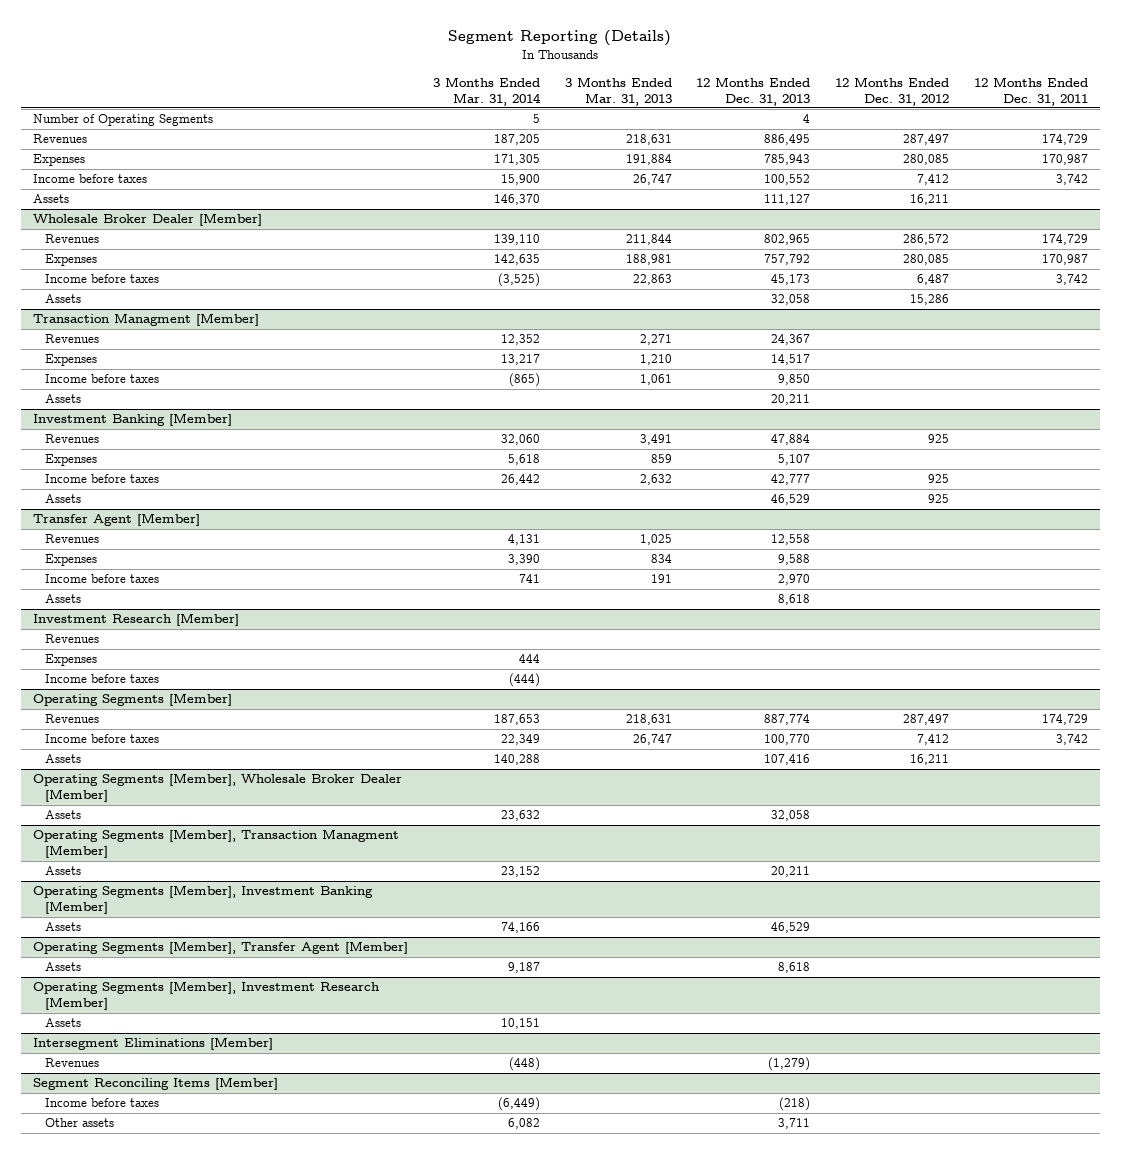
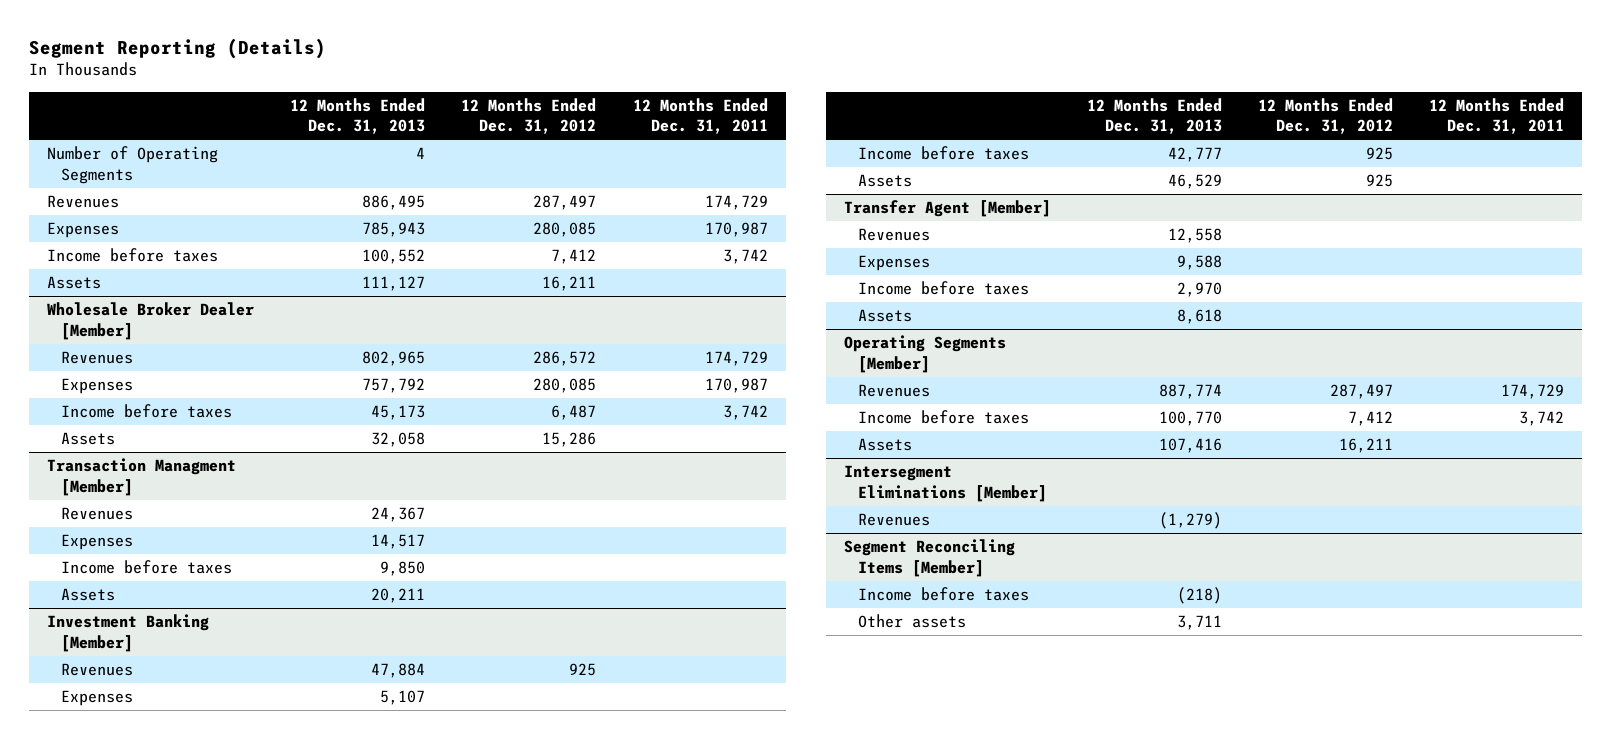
[432,76,541,106] 3 Months Ended Mar. 31, 2014 -> none
[564,76,672,106] 3 Months Ended Mar. 31, 2013 -> none
[33,613,240,627] Investment Research [Member] -> none
[44,634,99,644] Revenues -> none
[44,654,97,667] Expenses -> none
[44,674,159,684] Income before taxes -> none
[33,773,403,803] Operating Segments [Member], Wholesale Broker Dealer [Member] -> none
[44,810,81,820] Assets -> none
[33,829,400,859] Operating Segments [Member], Transaction Managment [Member] -> none
[44,866,81,876] Assets -> none
[33,885,374,915] Operating Segments [Member], Investment Banking [Member] -> none
[44,922,81,932] Assets -> none
[33,941,409,955] Operating Segments [Member], Transfer Agent [Member] -> none
[44,962,81,972] Assets -> none
[33,981,380,1011] Operating Segments [Member], Investment Research [Member] -> none
[44,1018,81,1028] Assets -> none

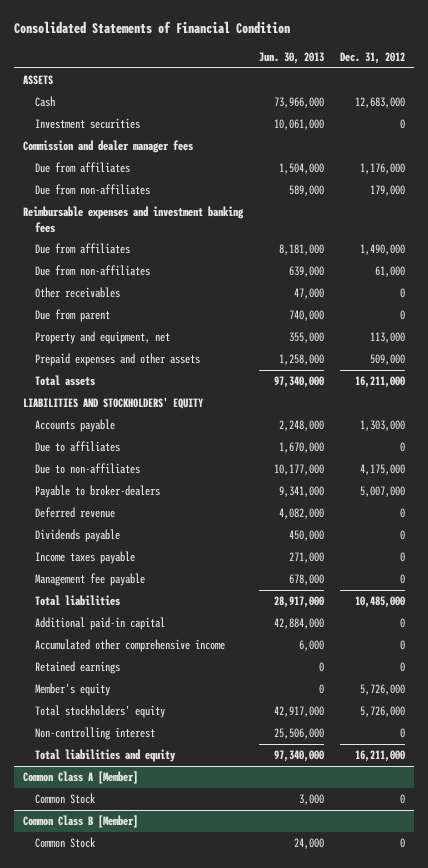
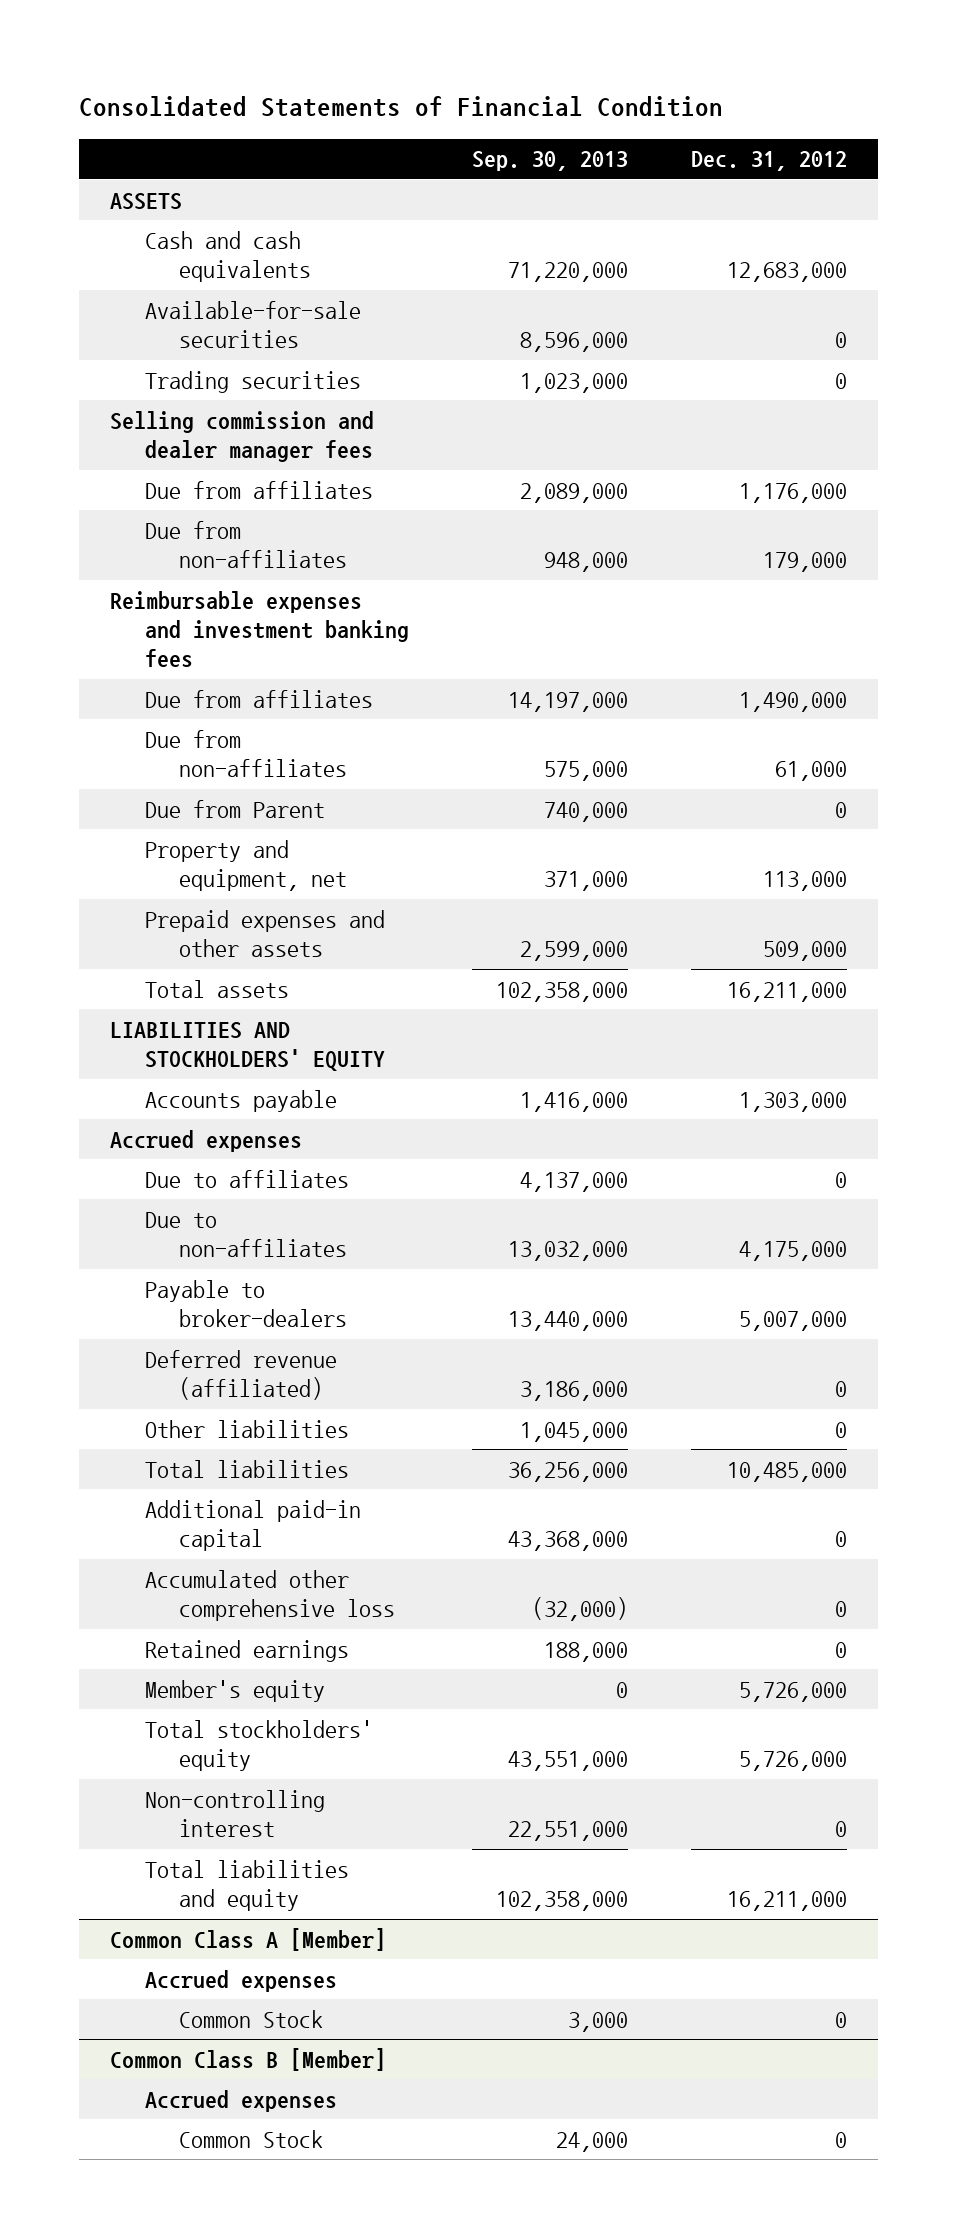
[258,51,324,64] Jun. 30, 2013 -> none
none -> [471,151,628,172] Sep. 30, 2013
[35,96,56,108] Cash -> [144,230,312,282] Cash and cash equivalents
[35,118,141,130] Investment securities -> [144,300,361,348] Available-for-sale securities
none -> [144,370,361,393] Trading securities
[22,140,193,154] Commission and dealer manager fees -> [110,410,375,462] Selling commission and dealer manager fees
[35,287,121,299] Other receivables -> none
[35,309,111,323] Due from parent -> [144,799,325,818] Due from Parent
none -> [110,1129,303,1152] Accrued expenses
[35,529,121,543] Dividends payable -> none
[35,551,136,565] Income taxes payable -> none
[35,573,146,587] Management fee payable -> none
[35,507,116,519] Deferred revenue -> [144,1349,337,1400] Deferred revenue (affiliated)
none -> [144,1419,349,1438] Other liabilities
[35,639,226,653] Accumulated other comprehensive income -> [144,1569,396,1621] Accumulated other comprehensive loss
none -> [144,1969,337,1992] Accrued expenses
none -> [144,2089,337,2112] Accrued expenses

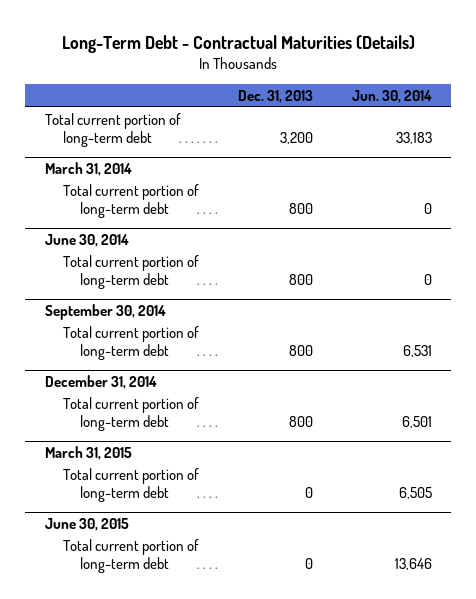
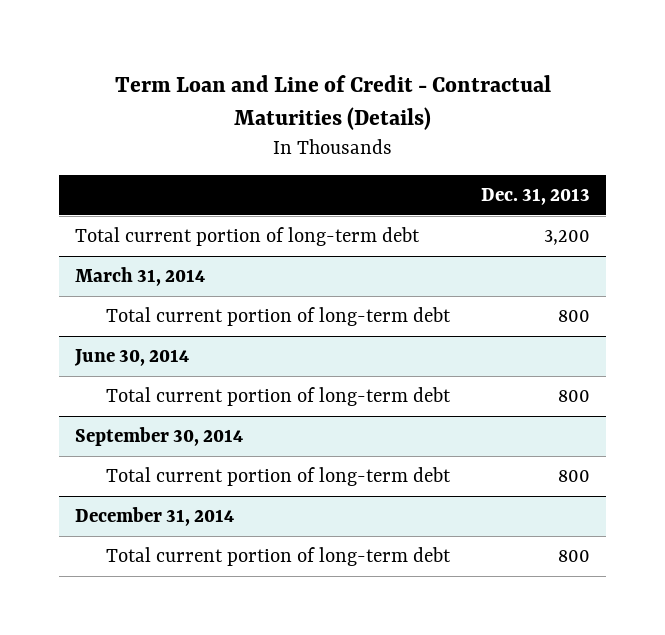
[62,34,416,53] Long-Term Debt - Contractual Maturities (Details) -> [114,75,551,131] Term Loan and Line of Credit - Contractual Maturities (Details)
[351,90,432,104] Jun. 30, 2014 -> none
[44,445,132,460] March 31, 2015 -> none
[62,467,199,502] Total current portion of long-term debt -> none
[44,517,129,531] June 30, 2015 -> none
[62,538,199,573] Total current portion of long-term debt -> none

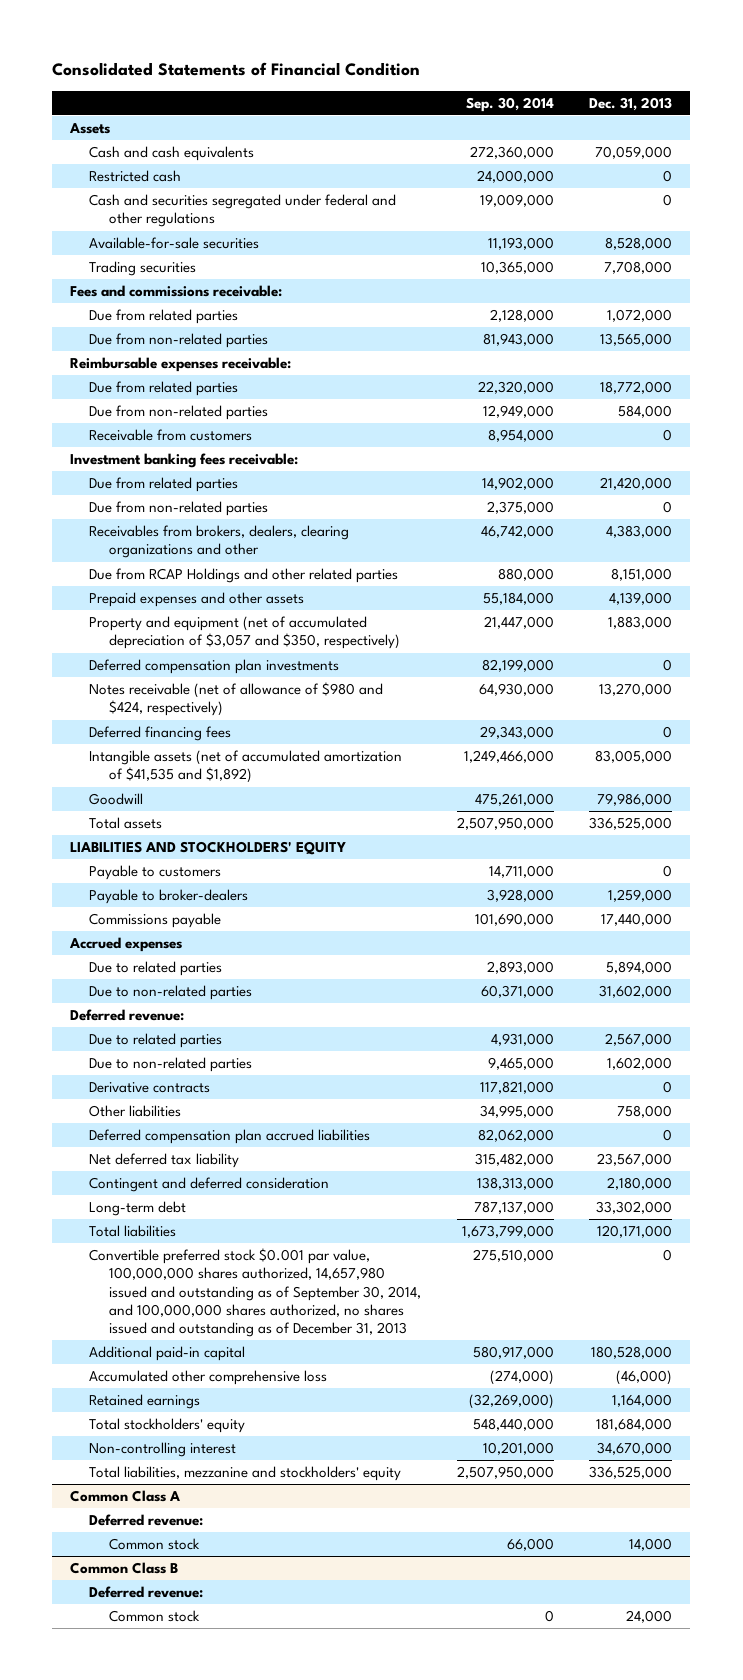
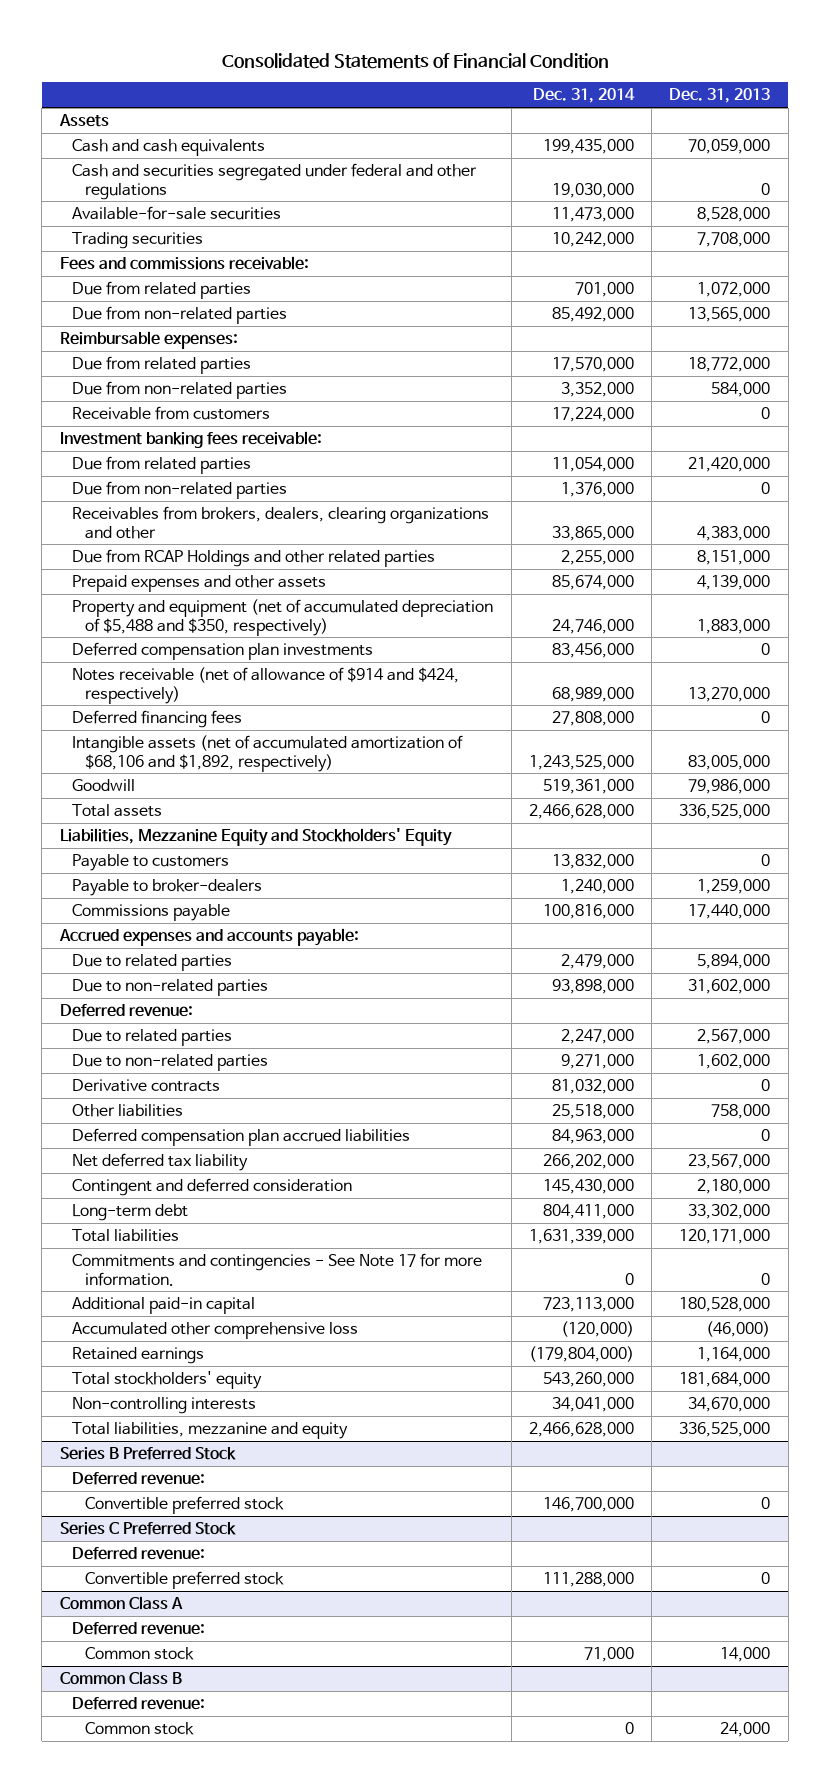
[465,96,554,112] Sep. 30, 2014 -> none
none -> [532,88,635,104] Dec. 31, 2014
[89,170,182,183] Restricted cash -> none
[70,357,292,373] Reimbursable expenses receivable: -> [59,330,238,349] Reimbursable expenses:
[89,616,400,650] Property and equipment (net of accumulated depreciation of $3,057 and $350, respectively) -> [72,598,494,636] Property and equipment (net of accumulated depreciation of $5,488 and $350, respectively)
[89,682,384,717] Notes receivable (net of allowance of $980 and $424, respectively) -> [72,666,460,704] Notes receivable (net of allowance of $914 and $424, respectively)
[89,750,403,784] Intangible assets (net of accumulated amortization of $41,535 and $1,892) -> [72,734,464,772] Intangible assets (net of accumulated amortization of $68,106 and $1,892, respectively)
[70,841,347,856] LIABILITIES AND STOCKHOLDERS' EQUITY -> [59,827,452,846] Liabilities, Mezzanine Equity and Stockholders' Equity
[69,937,183,953] Accrued expenses -> [58,927,359,946] Accrued expenses and accounts payable:
[89,1248,421,1338] Convertible preferred stock $0.001 par value, 100,000,000 shares authorized, 14,657,980 issued and outstanding as of September 30, 2014, and 100,000,000 shares authorized, no shares issued and outstanding as of December 31, 2013 -> none
none -> [72,1252,483,1286] Commitments and contingencies - See Note 17 for more information.
[89,1442,237,1458] Non-controlling interest -> [72,1396,257,1414] Non-controlling interests
[89,1466,402,1482] Total liabilities, mezzanine and stockholders' equity -> [72,1421,349,1439] Total liabilities, mezzanine and equity
none -> [59,1446,236,1460] Series B Preferred Stock
none -> [72,1471,206,1485] Deferred revenue:
none -> [84,1495,284,1514] Convertible preferred stock
none -> [59,1521,236,1535] Series C Preferred Stock
none -> [72,1546,206,1560] Deferred revenue:
none -> [84,1570,284,1589] Convertible preferred stock

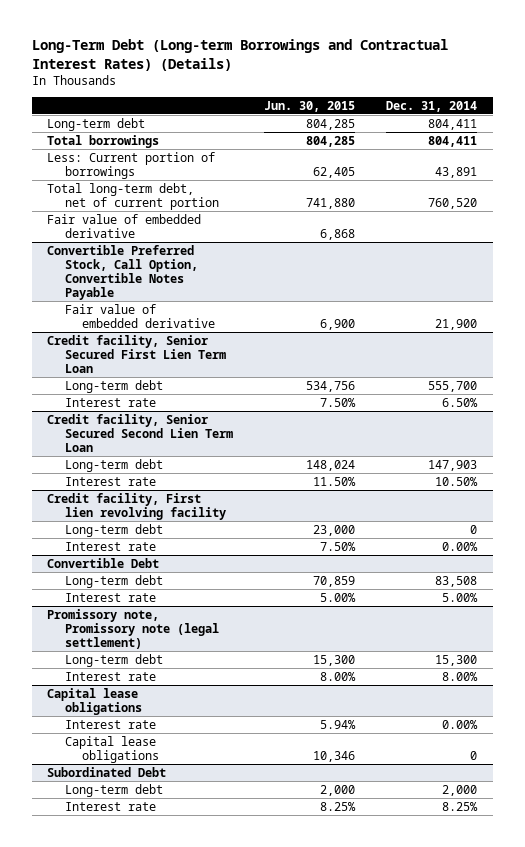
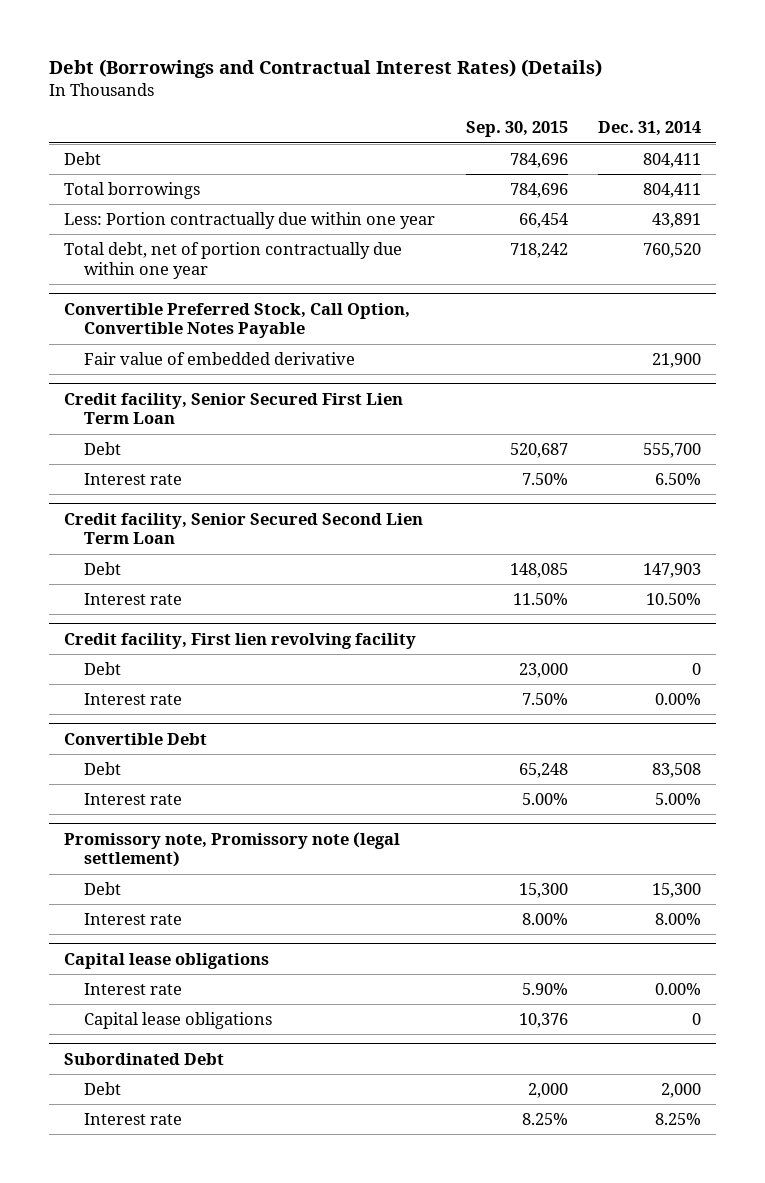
[31,39,448,71] Long-Term Debt (Long-term Borrowings and Contractual Interest Rates) (Details) -> [48,59,602,79] Debt (Borrowings and Contractual Interest Rates) (Details)
[264,100,356,112] Jun. 30, 2015 -> none
none -> [465,121,568,138] Sep. 30, 2015
[47,117,146,131] Long-term debt -> [64,152,102,166] Debt
[47,213,202,238] Fair value of embedded derivative -> none
[47,151,216,179] Less: Current portion of borrowings -> [64,212,436,230] Less: Portion contractually due within one year
[47,182,219,210] Total long-term debt, net of current portion -> [64,242,403,279] Total debt, net of portion contractually due within one year
[64,379,163,393] Long-term debt -> [84,442,122,456] Debt
[64,458,163,472] Long-term debt -> [84,562,122,576] Debt
[64,523,163,537] Long-term debt -> [84,662,122,676] Debt
[64,574,163,588] Long-term debt -> [84,762,122,776] Debt
[64,653,163,667] Long-term debt -> [84,882,122,896] Debt
[64,783,163,797] Long-term debt -> [84,1082,122,1096] Debt

